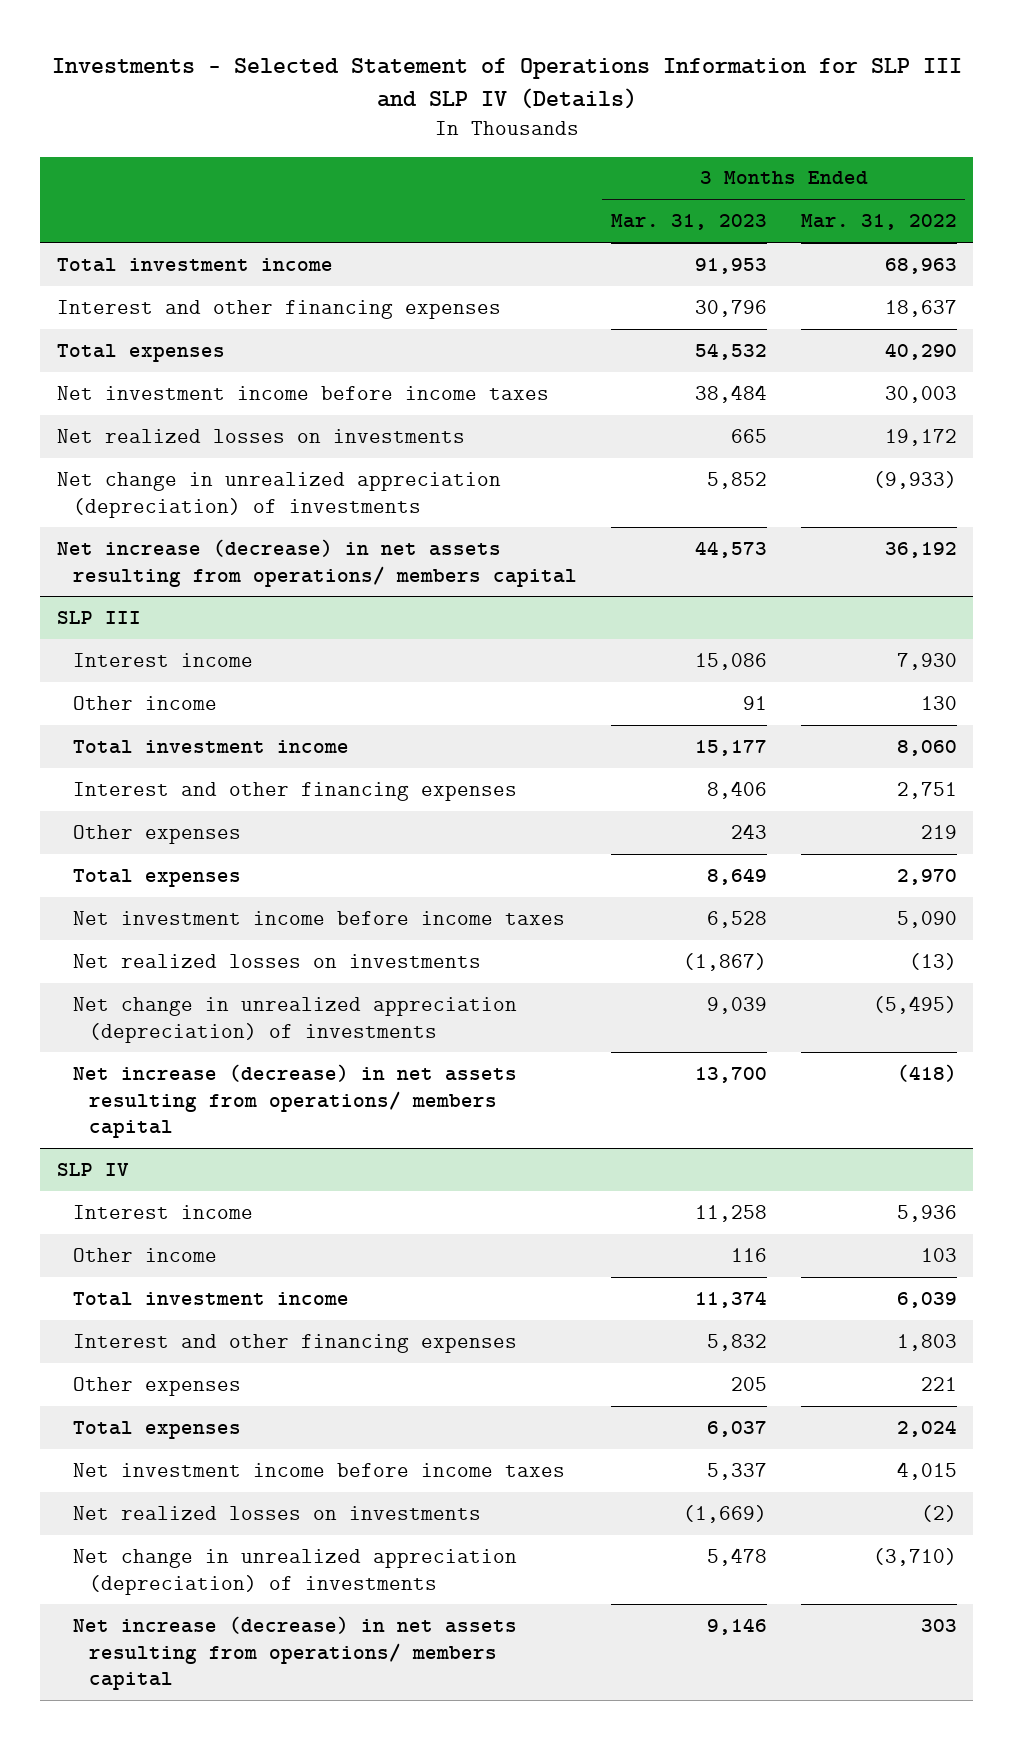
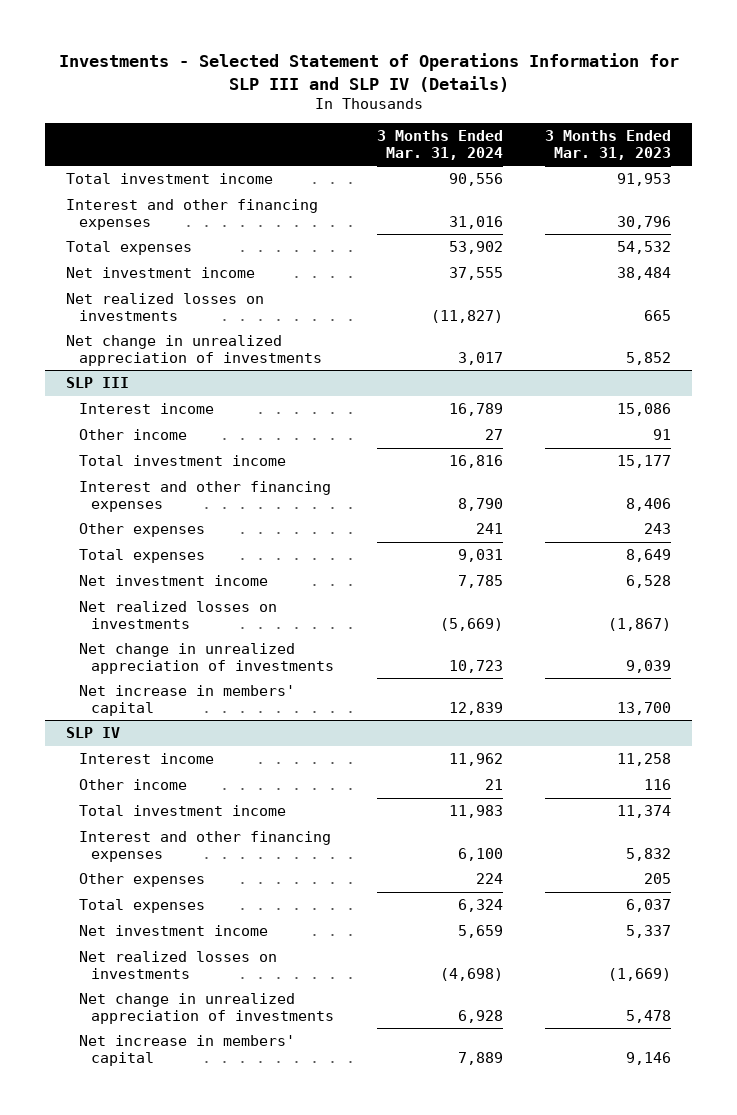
[800,214,957,231] Mar. 31, 2022 -> none
none -> [376,130,503,160] 3 Months Ended Mar. 31, 2024
[56,385,549,400] Net investment income before income taxes -> [66,267,256,279] Net investment income
[56,538,577,587] Net increase (decrease) in net assets resulting from operations/ members capital -> none
[56,471,501,518] Net change in unrealized appreciation (depreciation) of investments -> [66,335,322,366] Net change in unrealized appreciation of investments
[72,910,565,925] Net investment income before income taxes -> [78,575,268,587] Net investment income
[72,996,517,1043] Net change in unrealized appreciation (depreciation) of investments -> [78,643,335,674] Net change in unrealized appreciation of investments
[72,1063,517,1139] Net increase (decrease) in net assets resulting from operations/ members capital -> [78,685,295,716] Net increase in members' capital
[72,1462,565,1477] Net investment income before income taxes -> [78,925,268,937] Net investment income
[72,1548,517,1595] Net change in unrealized appreciation (depreciation) of investments -> [78,993,335,1024] Net change in unrealized appreciation of investments
[72,1615,517,1691] Net increase (decrease) in net assets resulting from operations/ members capital -> [78,1035,295,1066] Net increase in members' capital

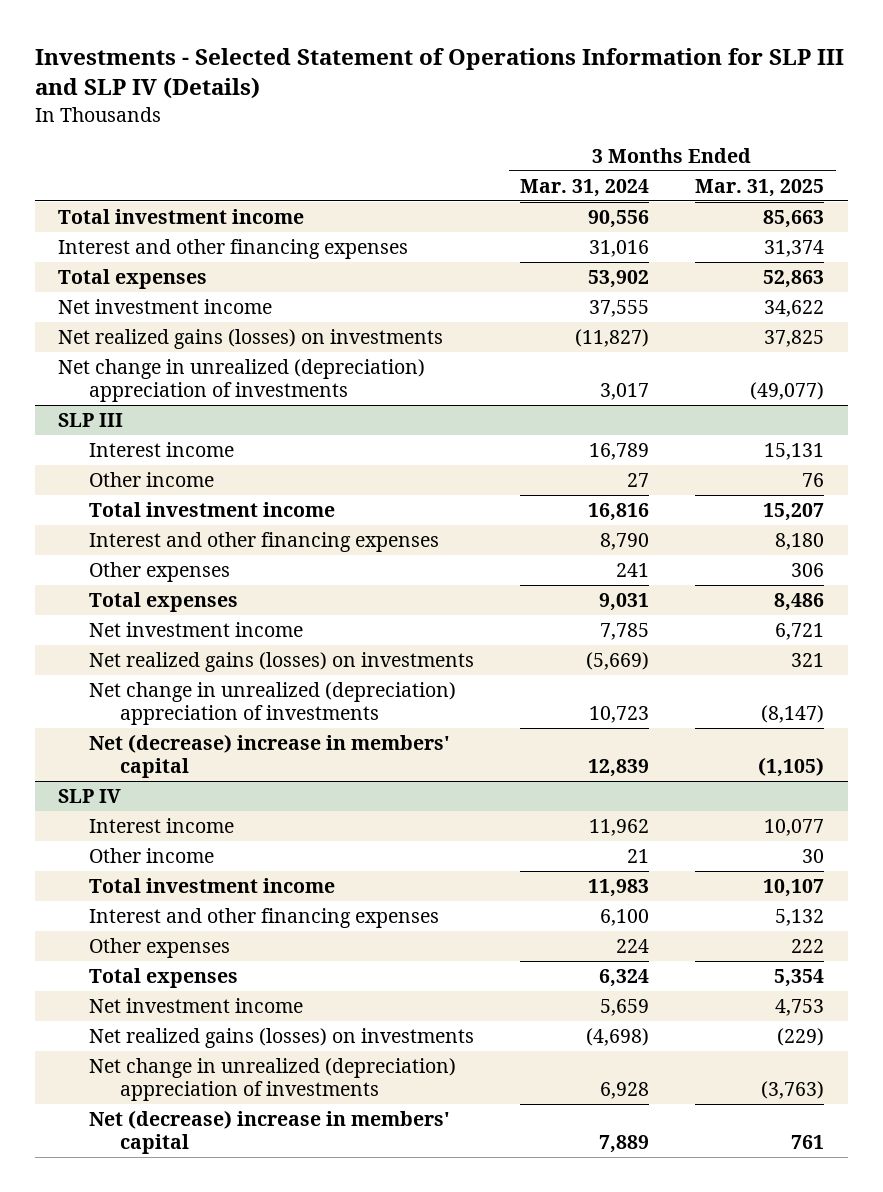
[544,130,671,160] 3 Months Ended Mar. 31, 2023 -> none
none -> [695,178,825,197] Mar. 31, 2025
[66,293,265,321] Net realized losses on investments -> [58,328,444,349] Net realized gains (losses) on investments
[66,335,322,366] Net change in unrealized appreciation of investments -> [58,358,426,402] Net change in unrealized (depreciation) appreciation of investments
[78,601,277,629] Net realized losses on investments -> [88,651,474,672] Net realized gains (losses) on investments
[78,643,335,674] Net change in unrealized appreciation of investments -> [88,681,456,725] Net change in unrealized (depreciation) appreciation of investments
[78,685,295,716] Net increase in members' capital -> [88,733,450,778] Net (decrease) increase in members' capital
[78,951,277,979] Net realized losses on investments -> [88,1027,474,1048] Net realized gains (losses) on investments
[78,993,335,1024] Net change in unrealized appreciation of investments -> [88,1057,456,1101] Net change in unrealized (depreciation) appreciation of investments
[78,1035,295,1066] Net increase in members' capital -> [88,1109,450,1154] Net (decrease) increase in members' capital

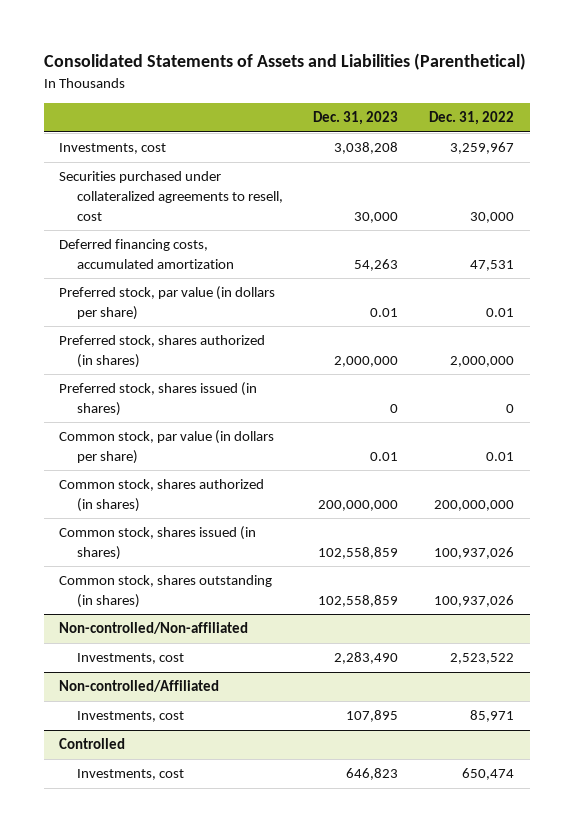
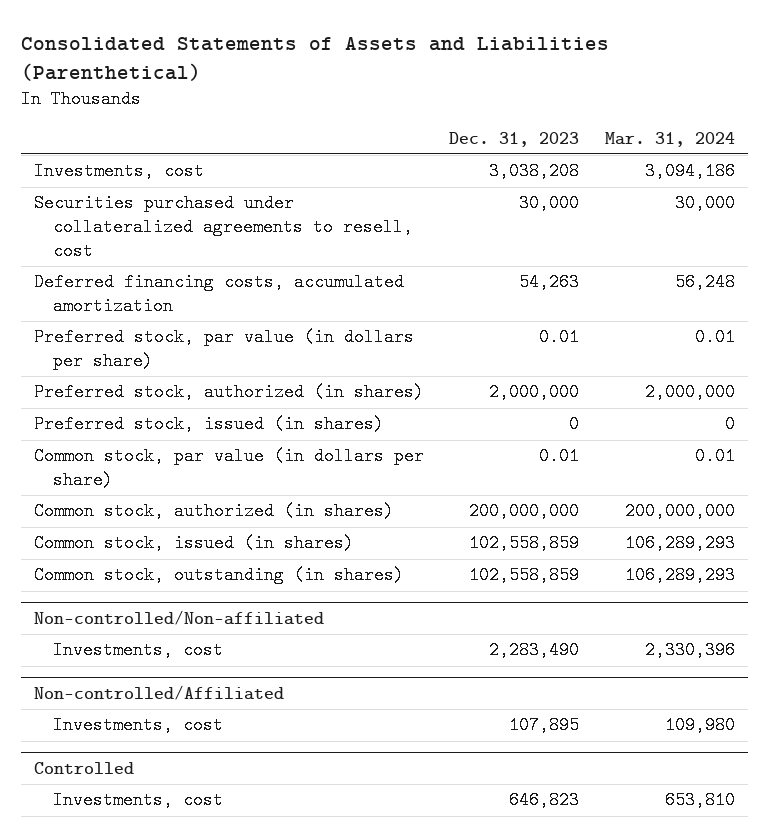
[429,111,515,126] Dec. 31, 2022 -> none
none -> [605,131,736,147] Mar. 31, 2024
[59,335,266,368] Preferred stock, shares authorized (in shares) -> [33,383,424,402] Preferred stock, authorized (in shares)
[59,382,258,416] Preferred stock, shares issued (in shares) -> [33,415,384,434] Preferred stock, issued (in shares)
[59,479,265,512] Common stock, shares authorized (in shares) -> [33,502,394,521] Common stock, authorized (in shares)
[59,526,257,560] Common stock, shares issued (in shares) -> [33,534,354,553] Common stock, issued (in shares)
[59,575,273,608] Common stock, shares outstanding (in shares) -> [33,566,404,585] Common stock, outstanding (in shares)

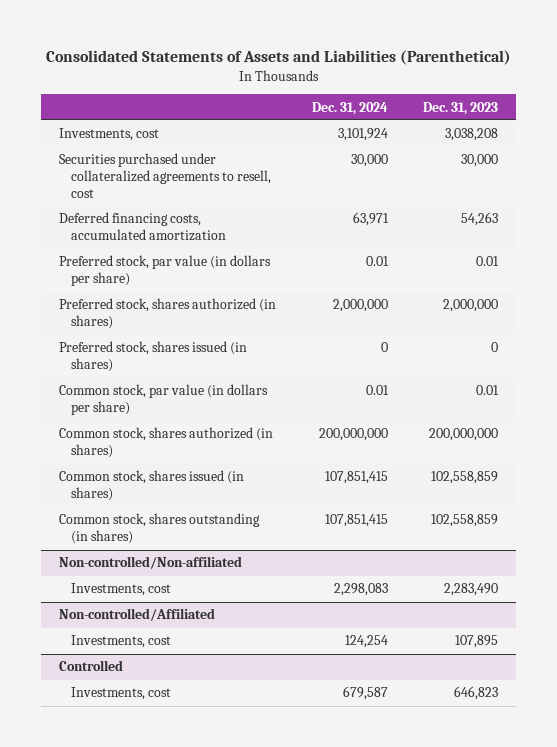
[605,131,736,147] Mar. 31, 2024 -> none
none -> [311,101,388,115] Dec. 31, 2024
[33,383,424,402] Preferred stock, authorized (in shares) -> [58,298,276,330] Preferred stock, shares authorized (in shares)
[33,415,384,434] Preferred stock, issued (in shares) -> [58,341,247,373] Preferred stock, shares issued (in shares)
[33,502,394,521] Common stock, authorized (in shares) -> [58,427,273,459] Common stock, shares authorized (in shares)
[33,534,354,553] Common stock, issued (in shares) -> [58,470,244,502] Common stock, shares issued (in shares)
[33,566,404,585] Common stock, outstanding (in shares) -> [58,513,260,545] Common stock, shares outstanding (in shares)

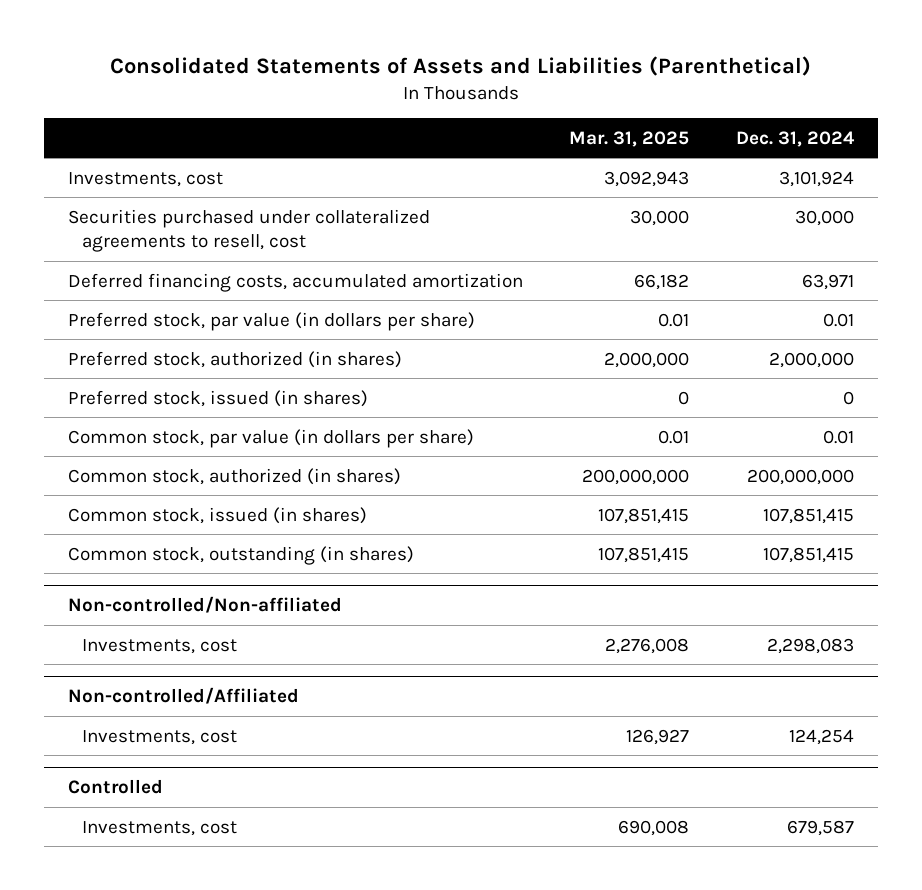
[423,101,499,115] Dec. 31, 2023 -> none
none -> [569,130,690,147] Mar. 31, 2025
[58,298,276,330] Preferred stock, shares authorized (in shares) -> [67,350,402,368] Preferred stock, authorized (in shares)
[58,341,247,373] Preferred stock, shares issued (in shares) -> [67,389,368,407] Preferred stock, issued (in shares)
[58,427,273,459] Common stock, shares authorized (in shares) -> [67,467,401,485] Common stock, authorized (in shares)
[58,470,244,502] Common stock, shares issued (in shares) -> [67,506,367,524] Common stock, issued (in shares)
[58,513,260,545] Common stock, shares outstanding (in shares) -> [67,545,414,565] Common stock, outstanding (in shares)

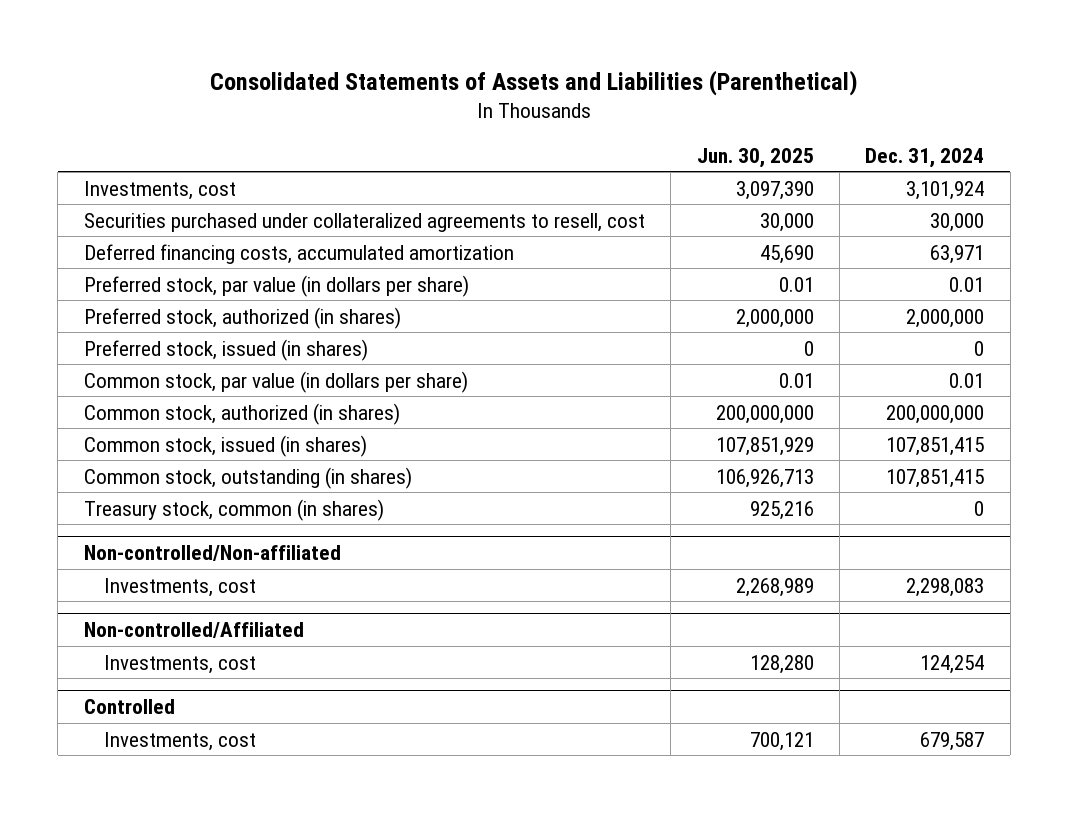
[569,130,690,147] Mar. 31, 2025 -> none
none -> [696,147,814,168] Jun. 30, 2025
none -> [83,498,384,521] Treasury stock, common (in shares)

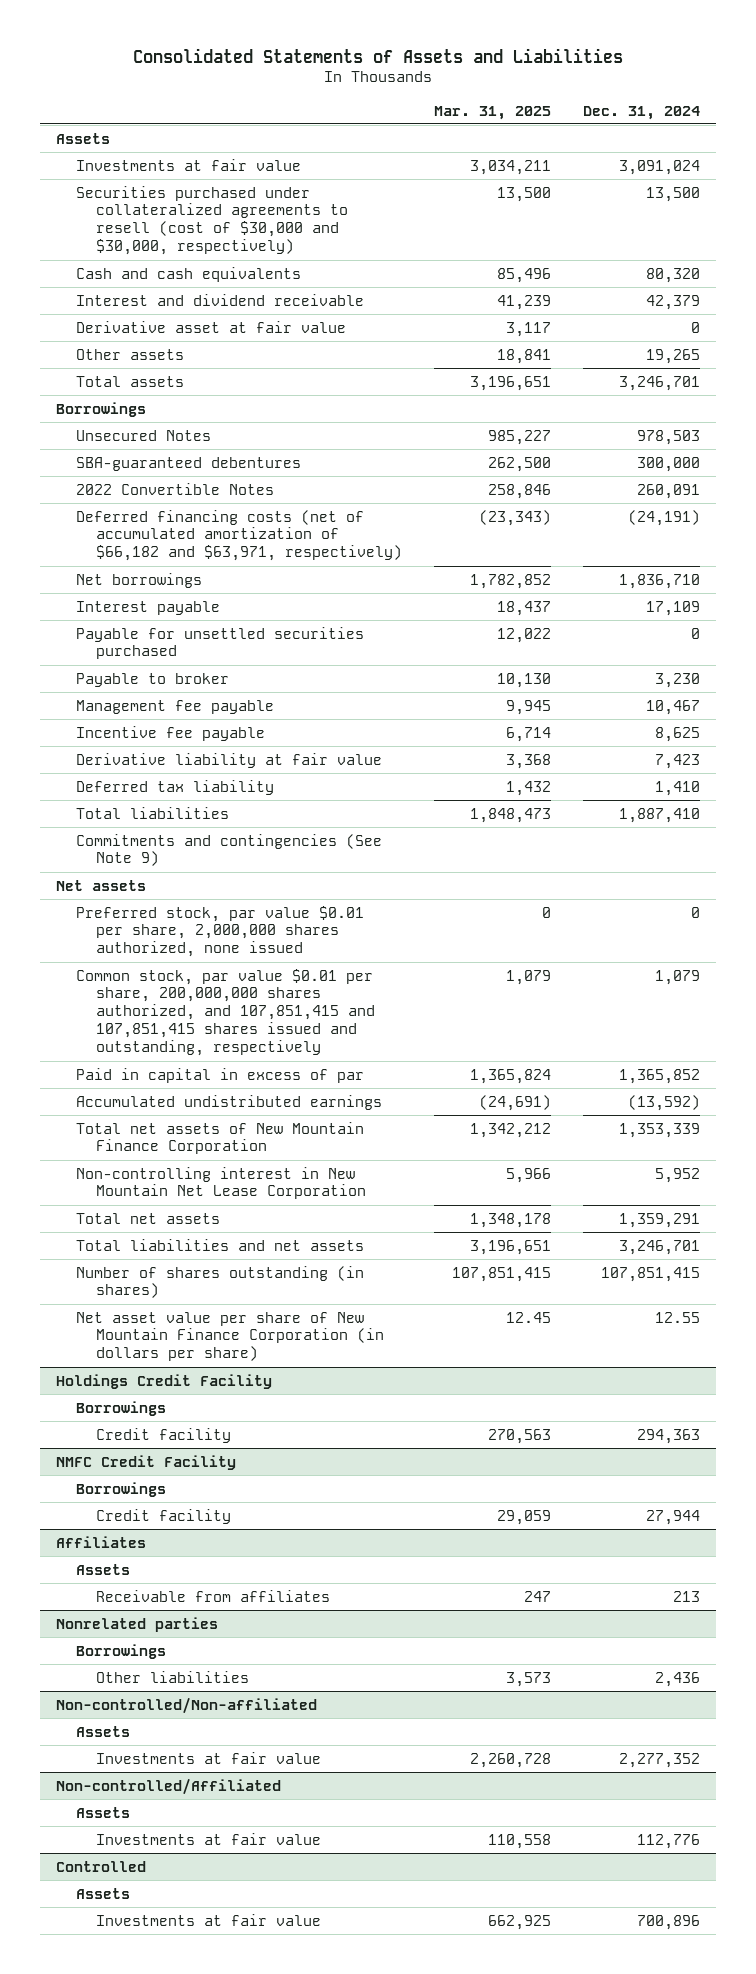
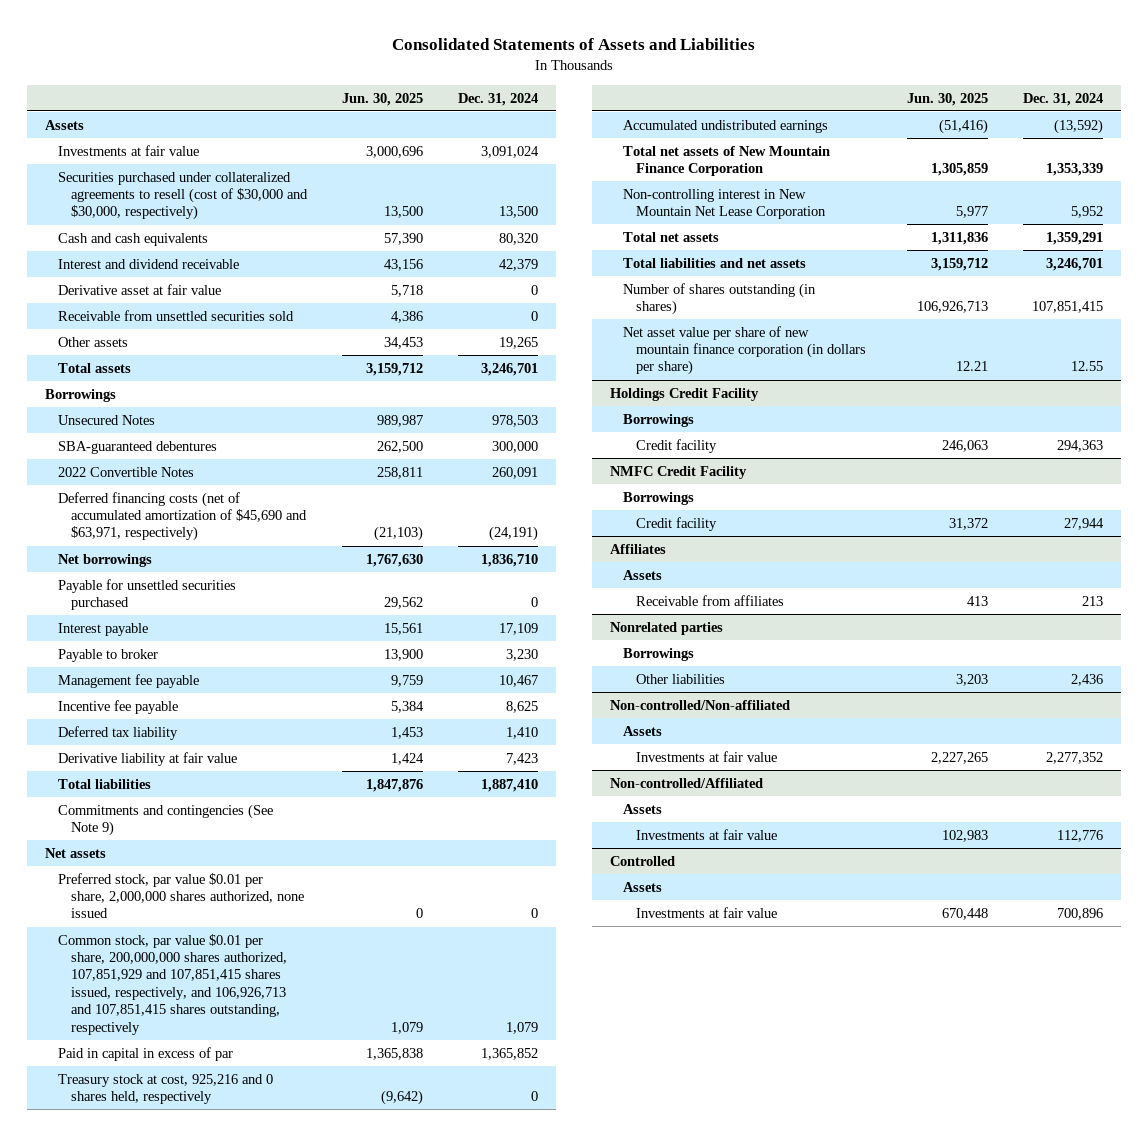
[434,105,552,120] Mar. 31, 2025 -> none
none -> [341,92,423,106] Jun. 30, 2025
none -> [57,309,294,321] Receivable from unsettled securities sold
[76,509,403,562] Deferred financing costs (net of accumulated amortization of $66,182 and $63,971, respectively) -> [57,491,307,542] Deferred financing costs (net of accumulated amortization of $45,690 and $63,971, respectively)
[76,600,221,615] Interest payable -> [57,622,148,636] Interest payable
[76,752,383,768] Derivative liability at fair value -> [57,751,237,766] Derivative liability at fair value
[76,968,376,1057] Common stock, par value $0.01 per share, 200,000,000 shares authorized, and 107,851,415 and 107,851,415 shares issued and outstanding, respectively -> [57,933,287,1035] Common stock, par value $0.01 per share, 200,000,000 shares authorized, 107,851,929 and 107,851,415 shares issued, respectively, and 106,926,713 and 107,851,415 shares outstanding, respectively
none -> [57,1073,273,1105] Treasury stock at cost, 925,216 and 0 shares held, respectively
[76,1311,385,1362] Net asset value per share of New Mountain Finance Corporation (in dollars per share) -> [622,325,866,376] Net asset value per share of new mountain finance corporation (in dollars per share)

